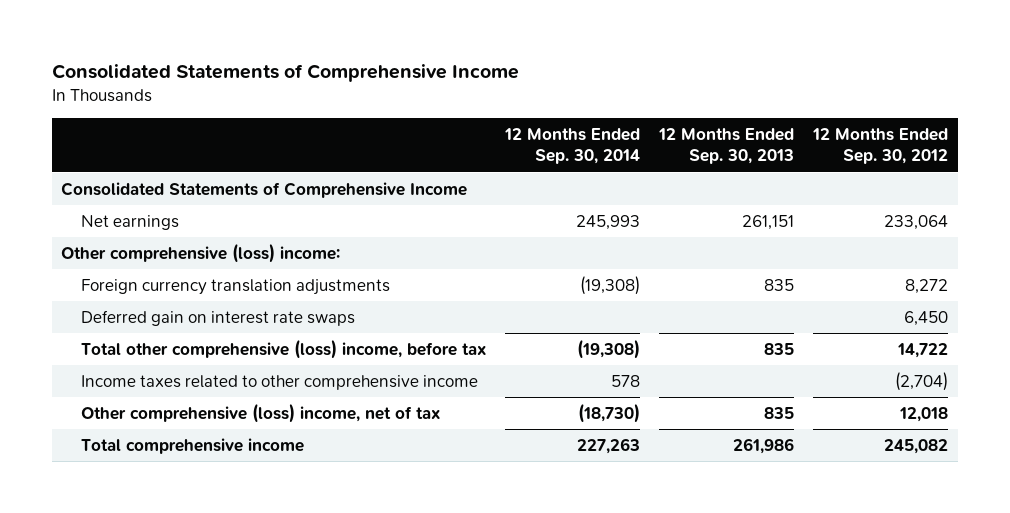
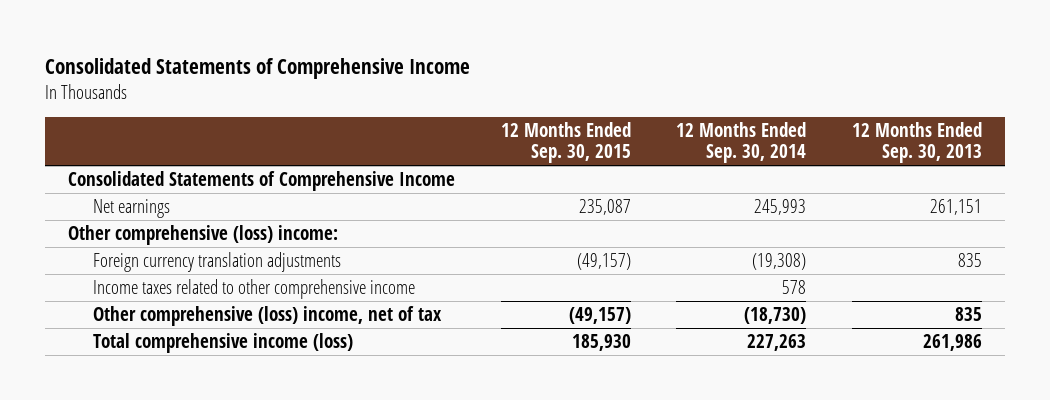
[812,127,949,165] 12 Months Ended Sep. 30, 2012 -> none
none -> [500,121,631,164] 12 Months Ended Sep. 30, 2015
[80,309,355,326] Deferred gain on interest rate swaps -> none
[80,338,486,359] Total other comprehensive (loss) income, before tax -> none
[80,437,304,454] Total comprehensive income -> [93,332,354,353] Total comprehensive income (loss)

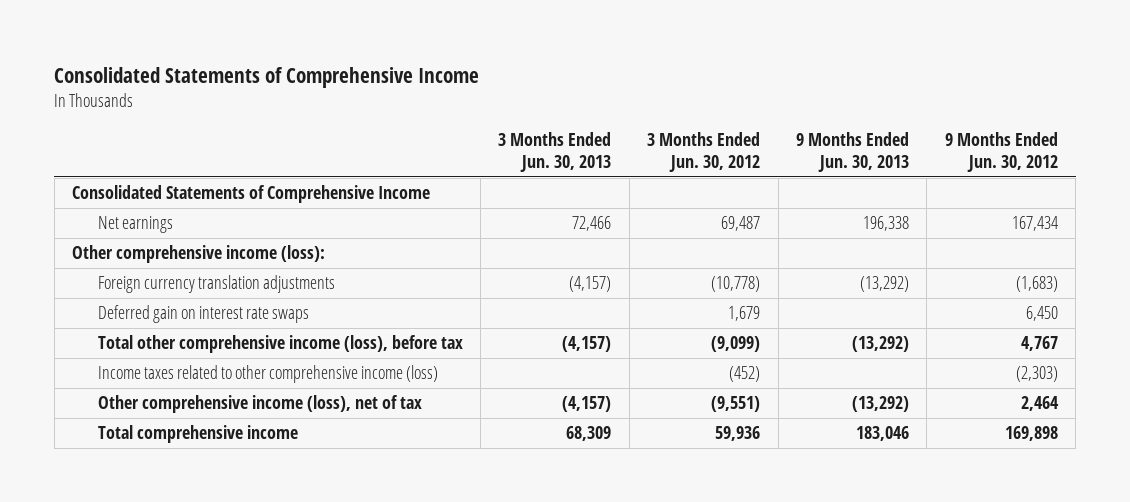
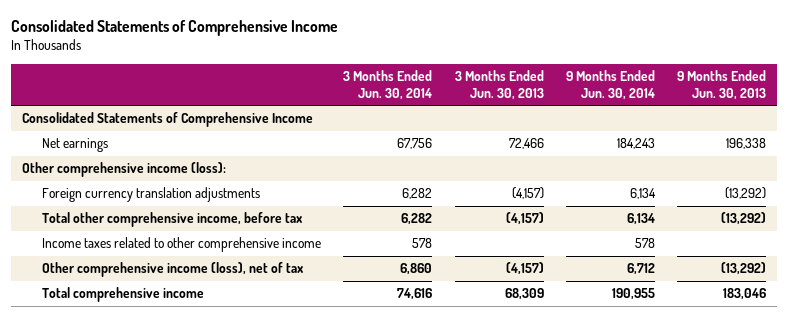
[647,132,761,173] 3 Months Ended Jun. 30, 2012 -> none
[944,132,1058,173] 9 Months Ended Jun. 30, 2012 -> none
none -> [343,70,433,100] 3 Months Ended Jun. 30, 2014
none -> [565,70,655,100] 9 Months Ended Jun. 30, 2014
[97,305,309,324] Deferred gain on interest rate swaps -> none
[97,335,463,354] Total other comprehensive income (loss), before tax -> [42,212,304,228] Total other comprehensive income, before tax
[97,365,438,384] Income taxes related to other comprehensive income (loss) -> [42,237,322,253] Income taxes related to other comprehensive income

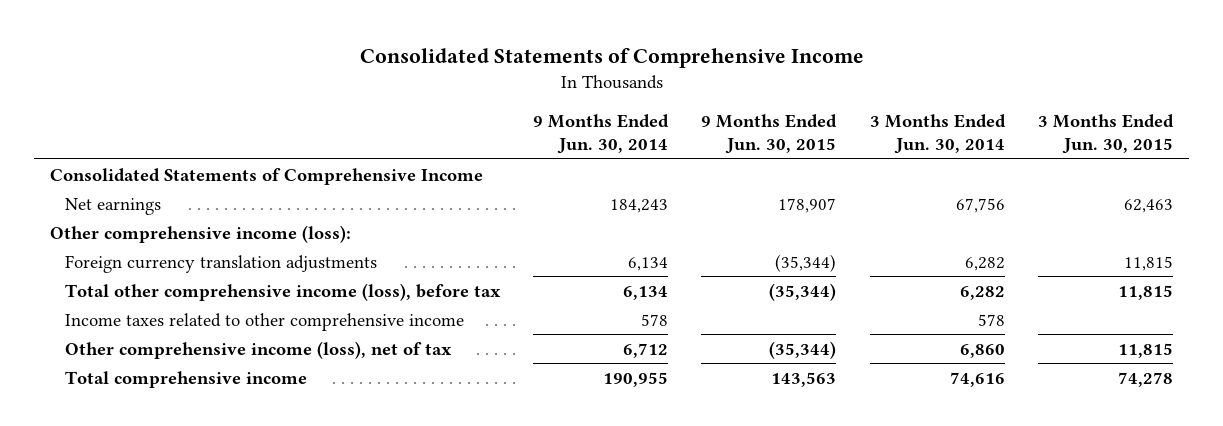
[454,70,544,100] 3 Months Ended Jun. 30, 2013 -> none
[676,70,766,100] 9 Months Ended Jun. 30, 2013 -> none
none -> [701,114,838,154] 9 Months Ended Jun. 30, 2015
none -> [1037,114,1174,154] 3 Months Ended Jun. 30, 2015
[42,212,304,228] Total other comprehensive income, before tax -> [64,282,501,301] Total other comprehensive income (loss), before tax

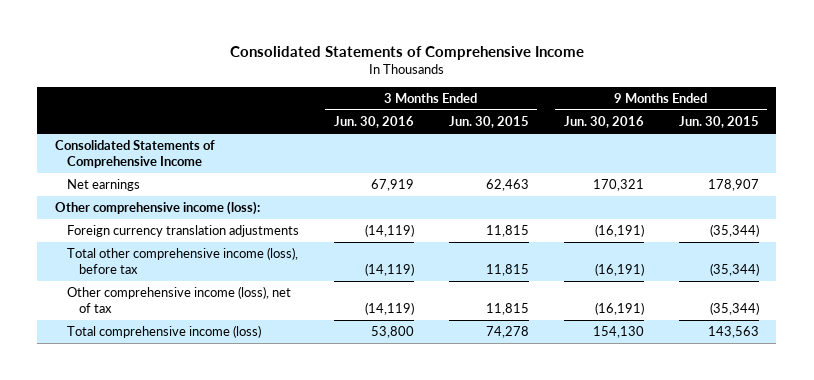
[532,114,669,154] 9 Months Ended Jun. 30, 2014 -> none
[869,114,1006,154] 3 Months Ended Jun. 30, 2014 -> none
none -> [333,116,414,129] Jun. 30, 2016
none -> [563,116,644,129] Jun. 30, 2016
[64,312,464,331] Income taxes related to other comprehensive income -> none
[64,370,307,388] Total comprehensive income -> [66,325,261,339] Total comprehensive income (loss)

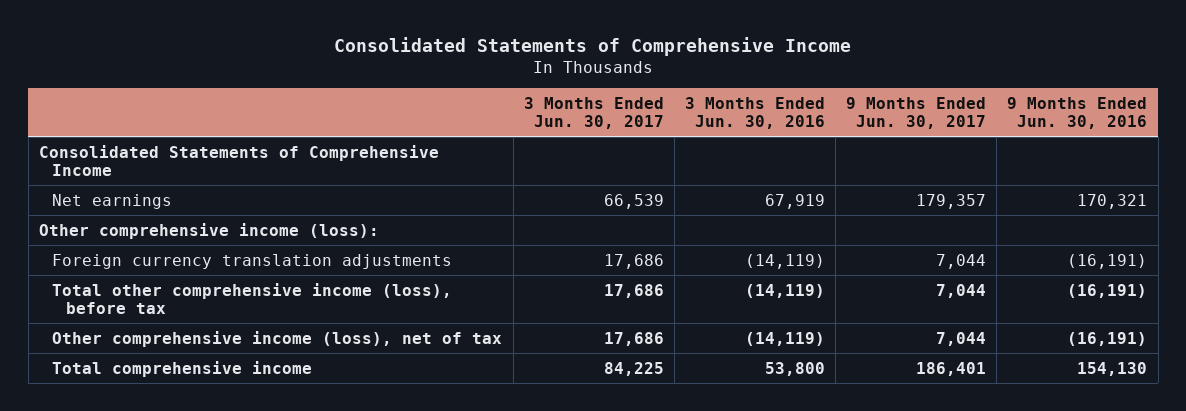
[448,116,529,129] Jun. 30, 2015 -> none
[678,116,759,129] Jun. 30, 2015 -> none
none -> [523,96,664,129] 3 Months Ended Jun. 30, 2017
none -> [846,96,987,129] 9 Months Ended Jun. 30, 2017
[66,325,261,339] Total comprehensive income (loss) -> [52,360,313,377] Total comprehensive income

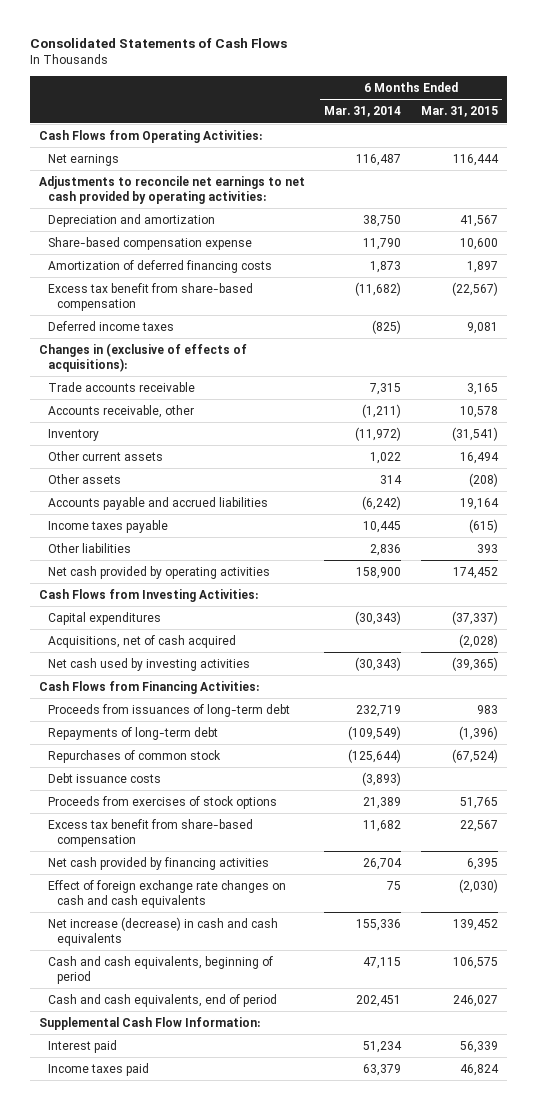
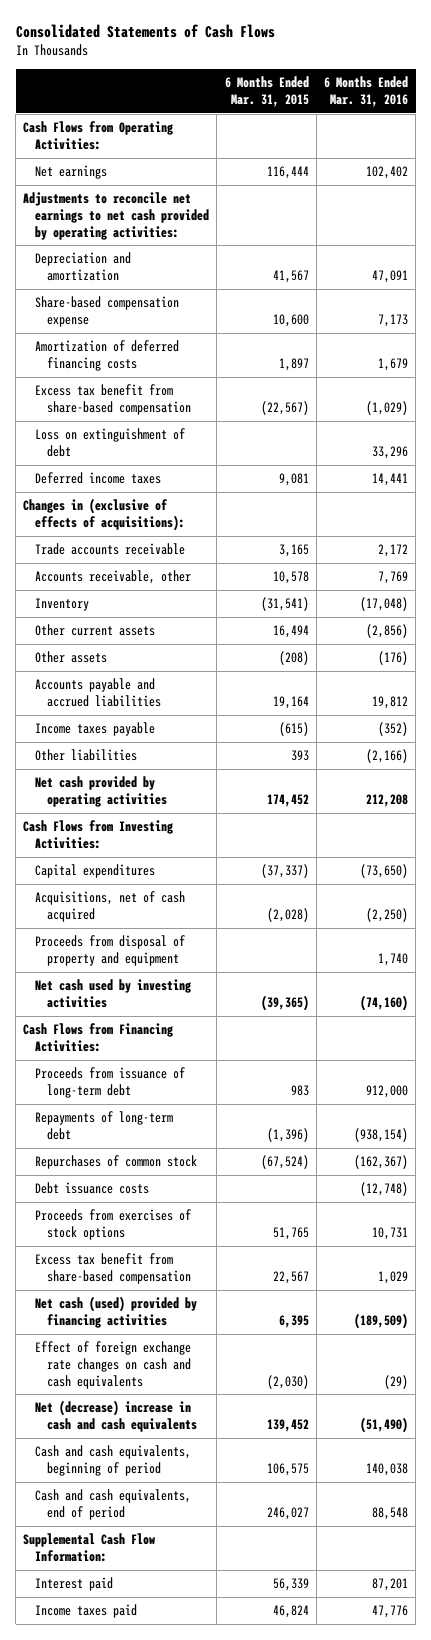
[324,106,402,118] Mar. 31, 2014 -> none
none -> [323,76,408,107] 6 Months Ended Mar. 31, 2016
none -> [35,428,186,457] Loss on extinguishment of debt
none -> [35,935,186,966] Proceeds from disposal of property and equipment
[48,703,291,717] Proceeds from issuances of long-term debt -> [35,1067,186,1098] Proceeds from issuance of long-term debt
[48,856,270,870] Net cash provided by financing activities -> [35,1296,198,1328] Net cash (used) provided by financing activities
[48,916,279,946] Net increase (decrease) in cash and cash equivalents -> [35,1400,198,1432] Net (decrease) increase in cash and cash equivalents

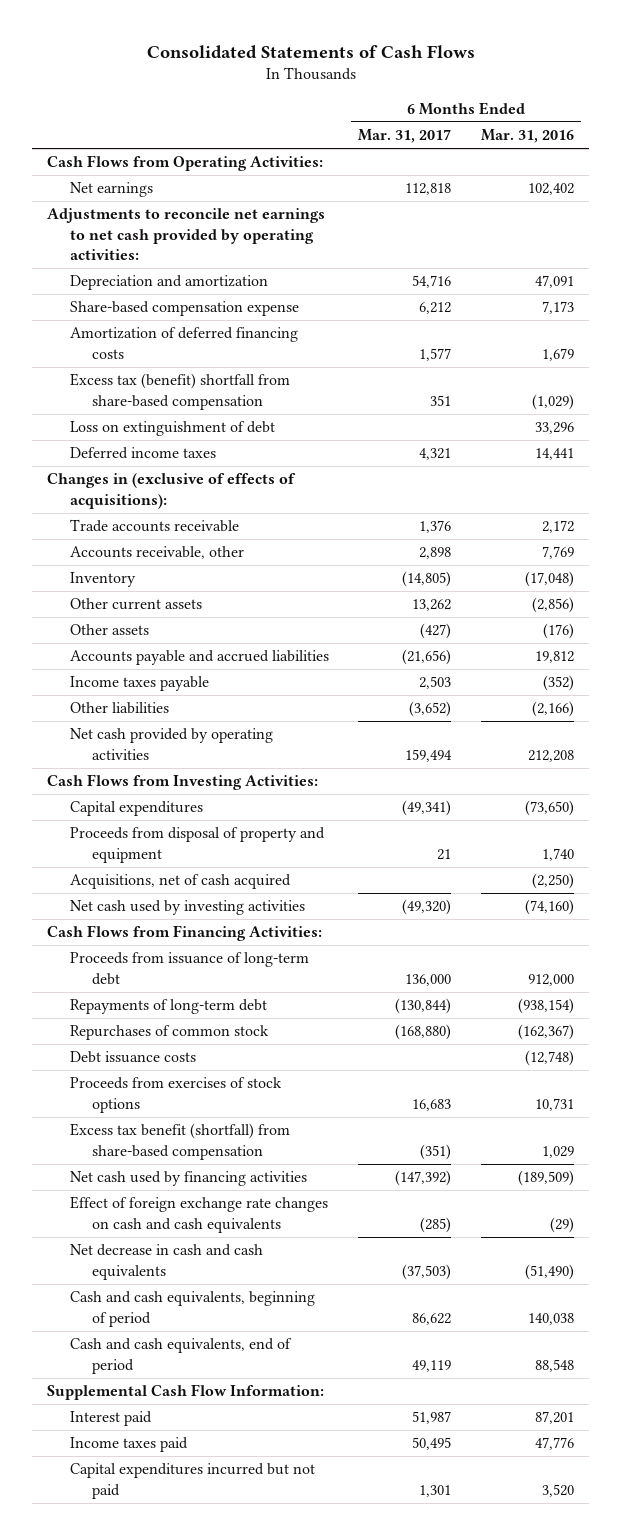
[224,76,309,107] 6 Months Ended Mar. 31, 2015 -> none
none -> [358,129,452,144] Mar. 31, 2017
[35,384,192,415] Excess tax benefit from share-based compensation -> [69,373,290,410] Excess tax (benefit) shortfall from share-based compensation
[35,891,186,922] Acquisitions, net of cash acquired -> [69,874,291,890] Acquisitions, net of cash acquired
[35,1253,192,1284] Excess tax benefit from share-based compensation -> [69,1123,290,1160] Excess tax benefit (shortfall) from share-based compensation
[35,1296,198,1328] Net cash (used) provided by financing activities -> [69,1171,307,1187] Net cash used by financing activities
[35,1400,198,1432] Net (decrease) increase in cash and cash equivalents -> [69,1244,263,1280] Net decrease in cash and cash equivalents
none -> [69,1463,315,1499] Capital expenditures incurred but not paid

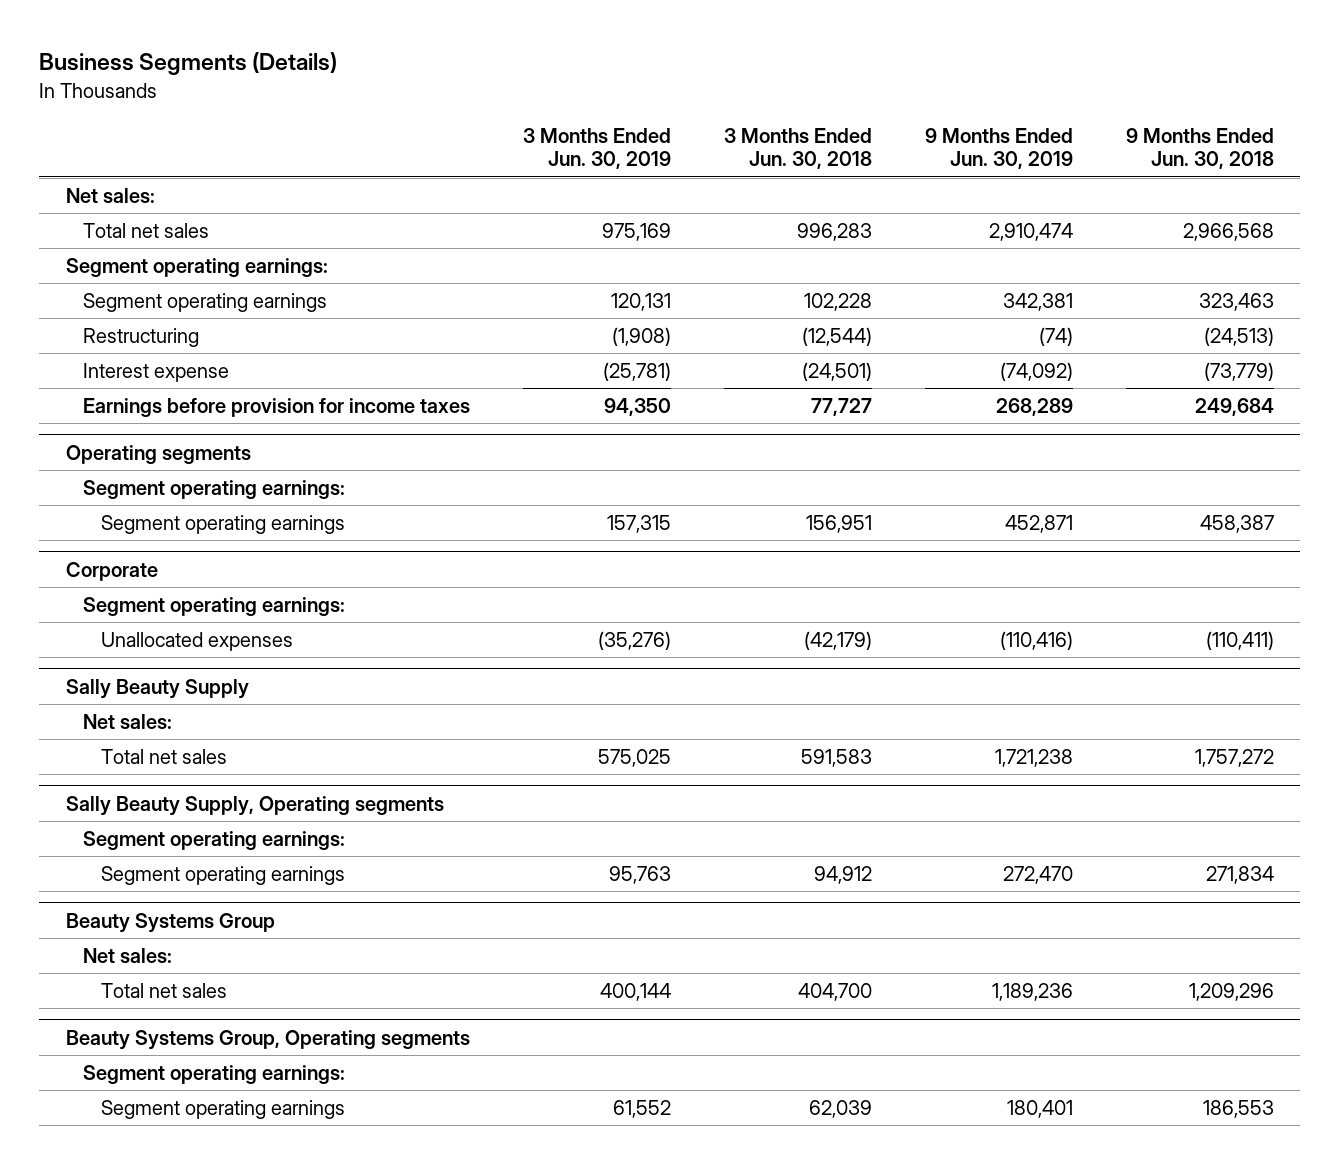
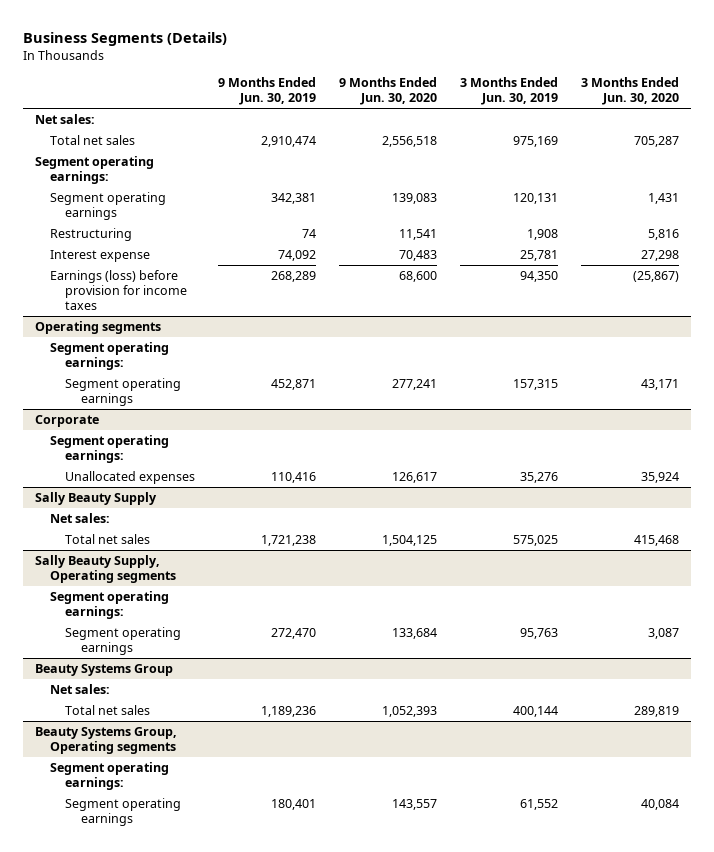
[723,127,872,170] 3 Months Ended Jun. 30, 2018 -> none
[1125,127,1274,170] 9 Months Ended Jun. 30, 2018 -> none
none -> [339,76,438,106] 9 Months Ended Jun. 30, 2020
none -> [581,76,680,106] 3 Months Ended Jun. 30, 2020
[612,326,672,346] (1,908) -> [527,228,559,240] 1,908
[1038,326,1073,346] (74) -> [302,228,317,238] 74
[603,361,672,381] (25,781) -> [520,249,559,261] 25,781
[999,361,1073,381] (74,092) -> [278,249,317,261] 74,092
[83,397,471,417] Earnings before provision for income taxes -> [50,269,188,311] Earnings (loss) before provision for income taxes
[598,630,672,650] (35,276) -> [520,471,559,483] 35,276
[999,630,1073,650] (110,416) -> [271,471,317,483] 110,416

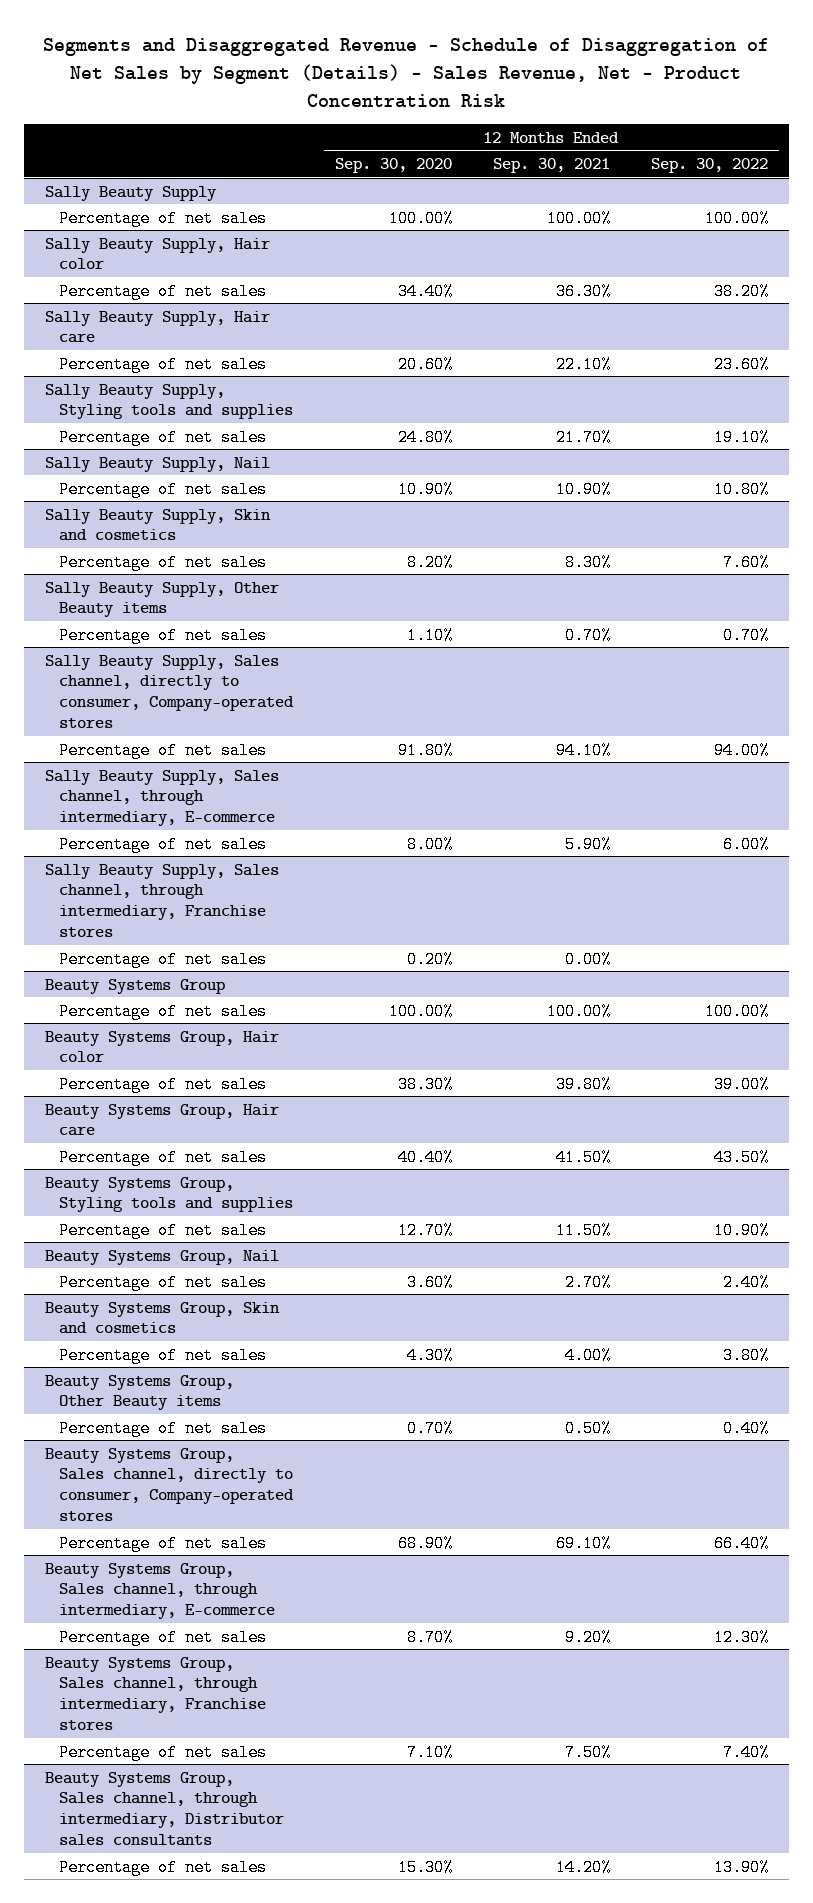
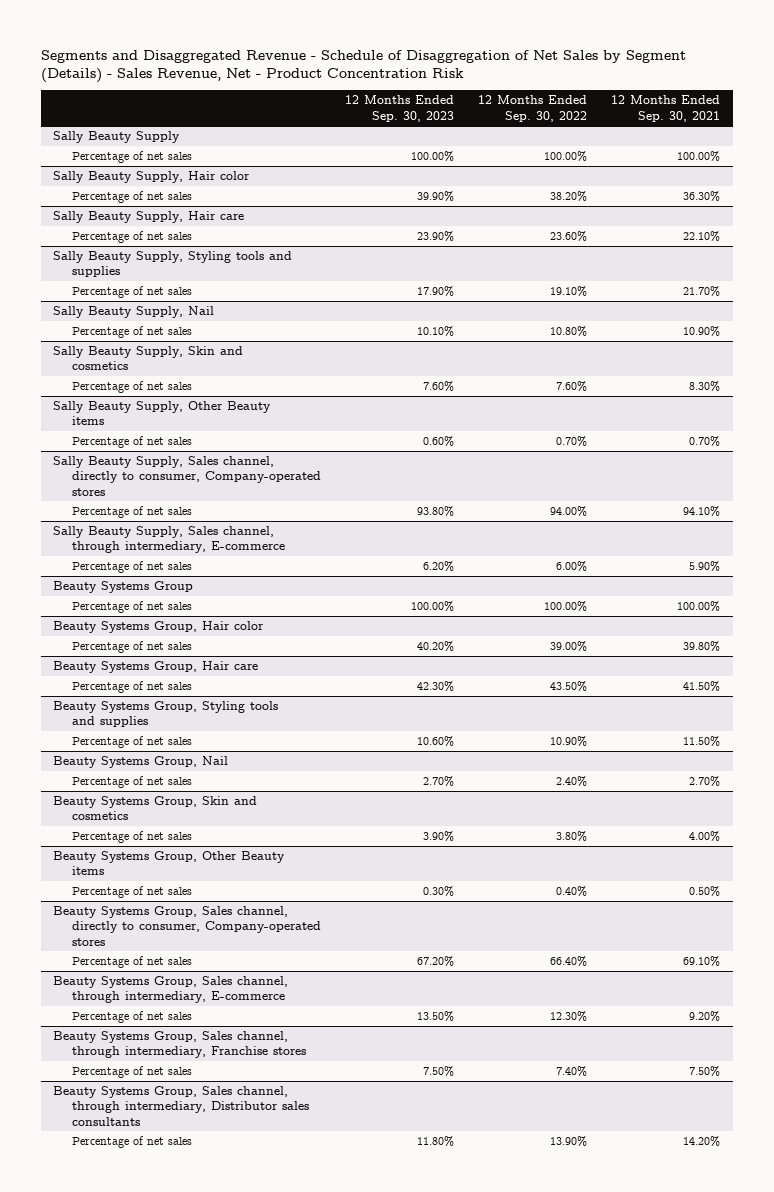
[334,158,452,174] Sep. 30, 2020 -> none
none -> [345,95,455,122] 12 Months Ended Sep. 30, 2023
[44,863,279,938] Sally Beauty Supply, Sales channel, through intermediary, Franchise stores -> none
[59,950,268,968] Percentage of net sales -> none

